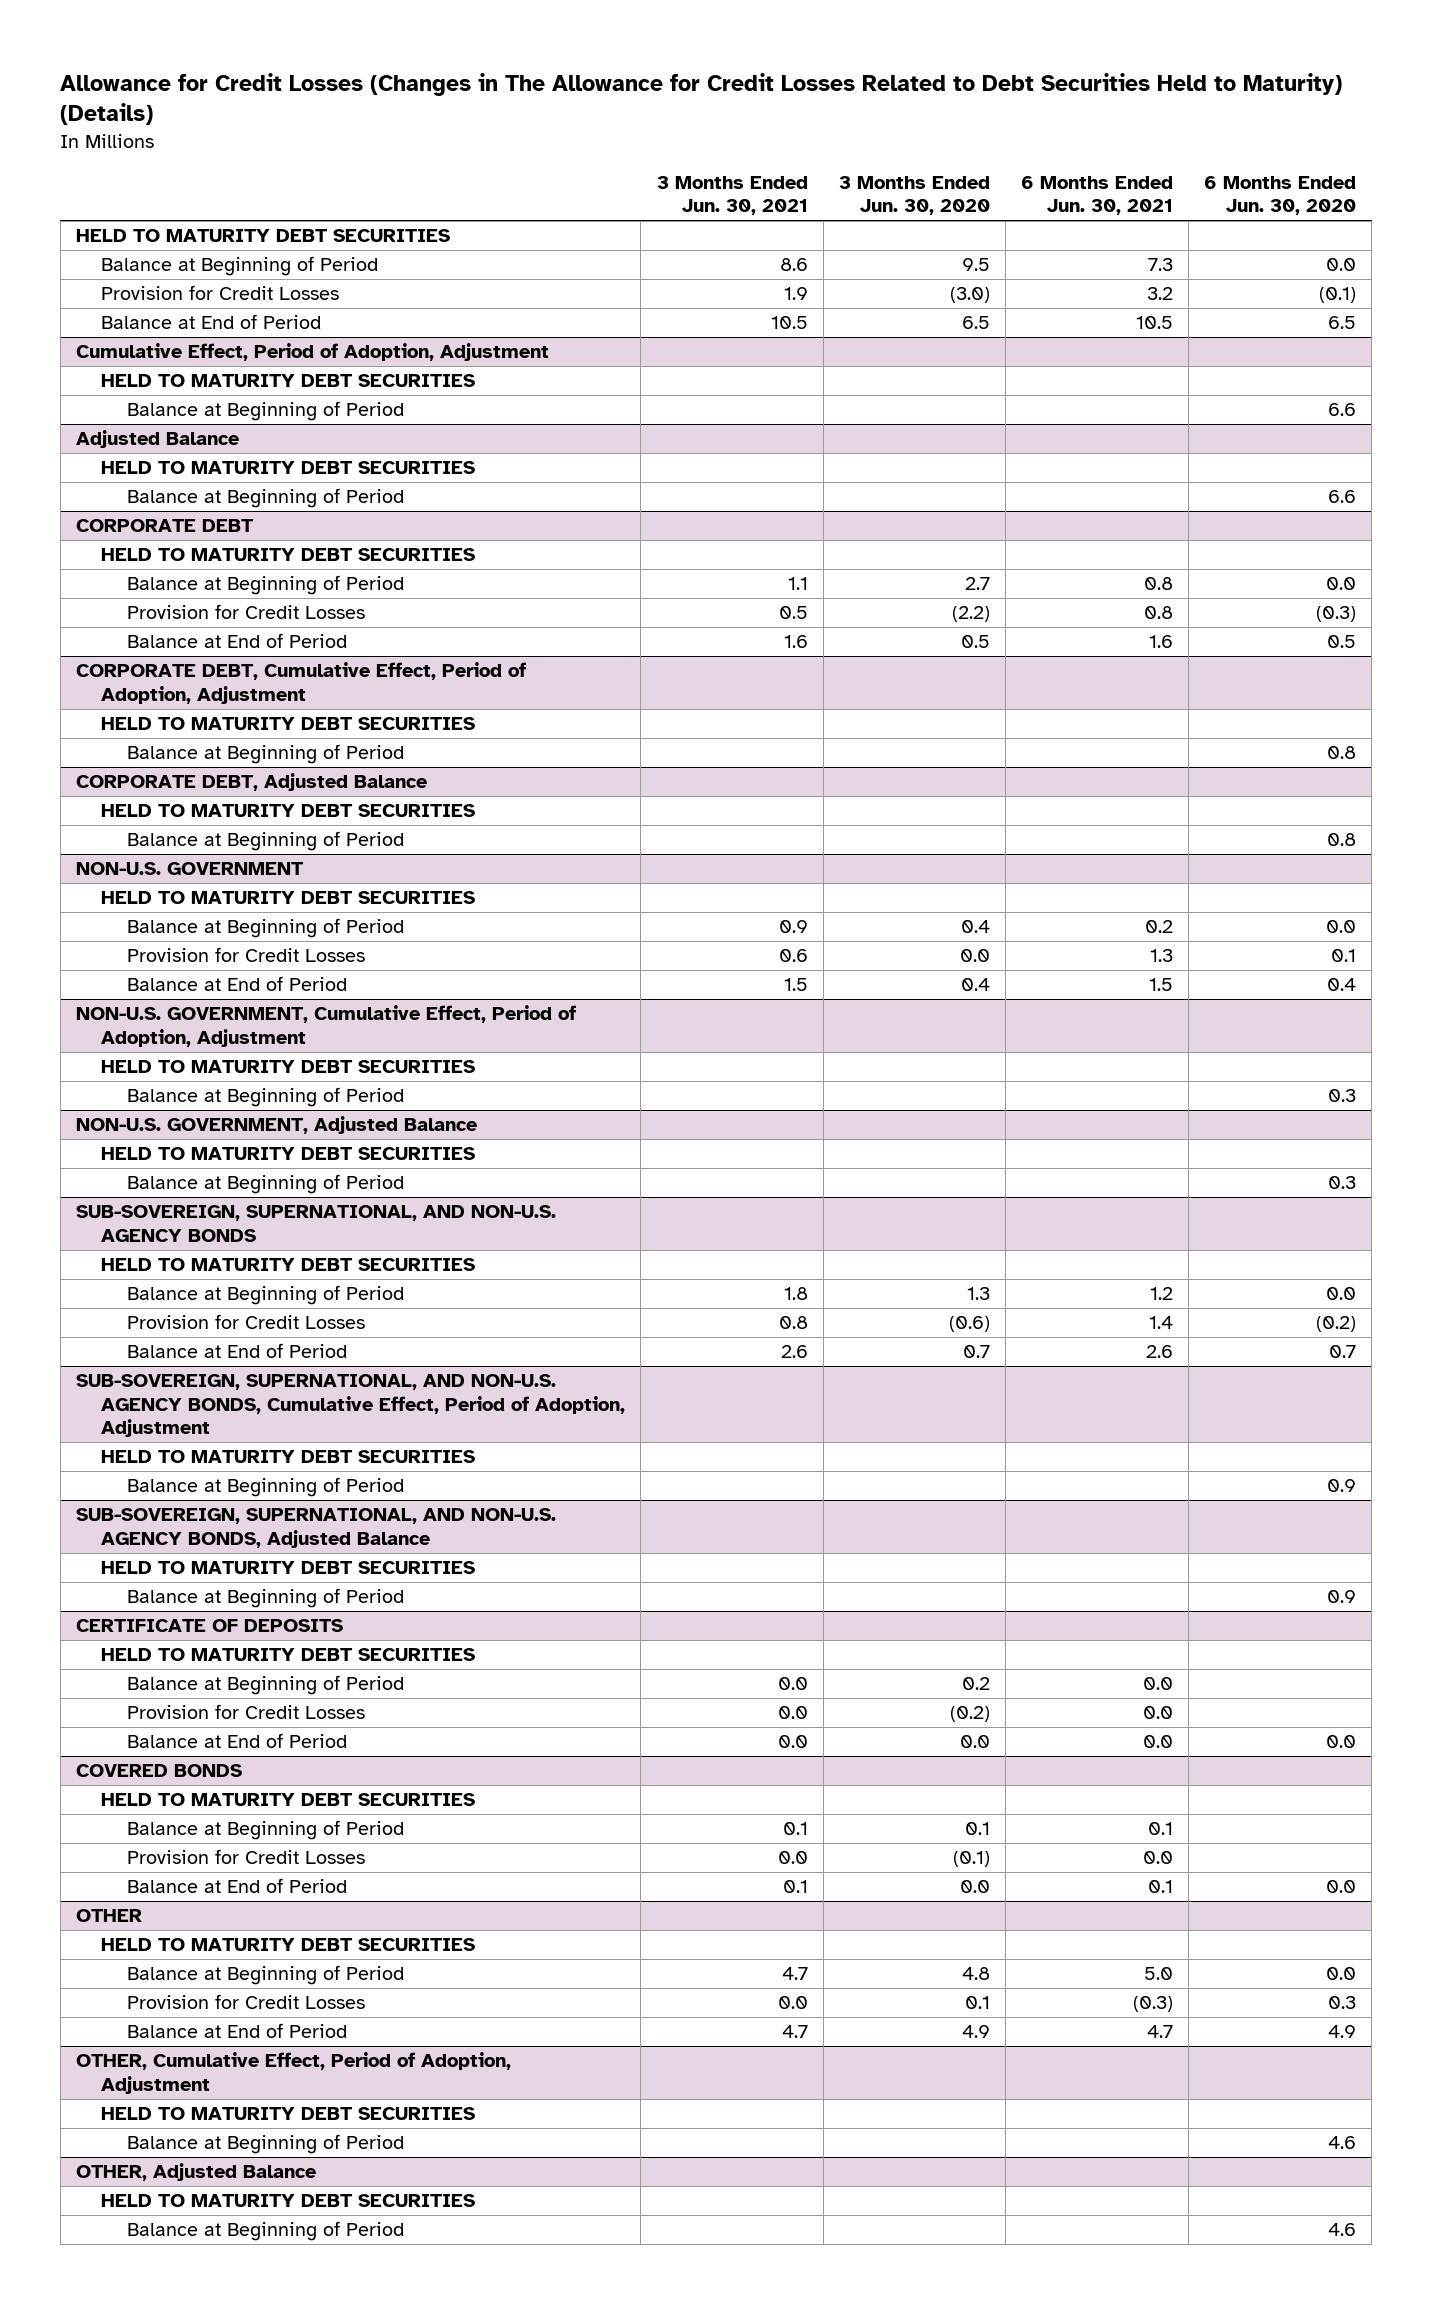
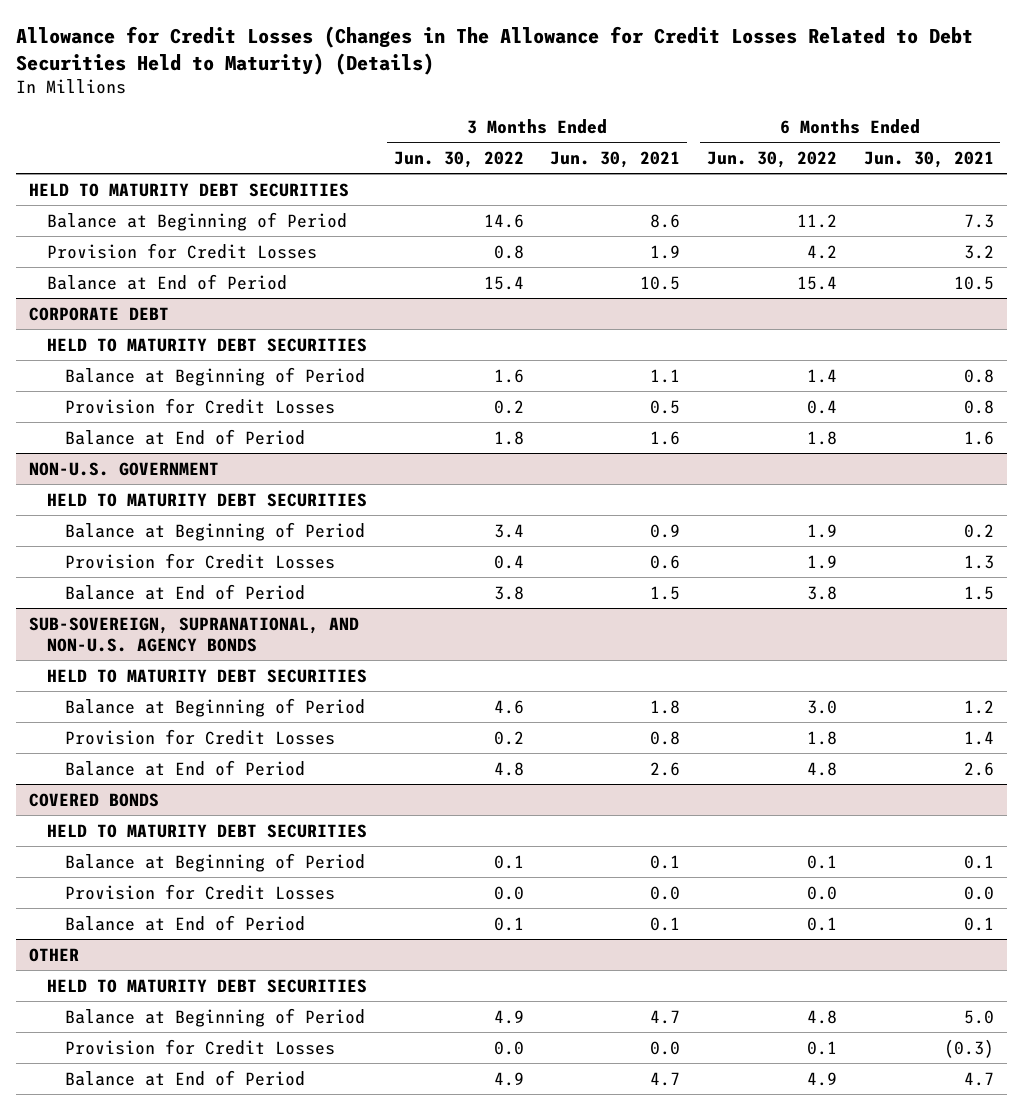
[838,176,990,216] 3 Months Ended Jun. 30, 2020 -> none
[1203,176,1356,216] 6 Months Ended Jun. 30, 2020 -> none
none -> [393,150,524,168] Jun. 30, 2022
none -> [707,150,838,168] Jun. 30, 2022
[75,343,549,362] Cumulative Effect, Period of Adoption, Adjustment -> none
[101,374,476,388] HELD TO MATURITY DEBT SECURITIES -> none
[127,401,405,422] Balance at Beginning of Period -> none
[75,430,239,449] Adjusted Balance -> none
[101,461,476,475] HELD TO MATURITY DEBT SECURITIES -> none
[127,488,405,509] Balance at Beginning of Period -> none
[75,662,526,704] CORPORATE DEBT, Cumulative Effect, Period of Adoption, Adjustment -> none
[101,717,476,731] HELD TO MATURITY DEBT SECURITIES -> none
[127,744,405,765] Balance at Beginning of Period -> none
[75,773,427,792] CORPORATE DEBT, Adjusted Balance -> none
[101,804,476,818] HELD TO MATURITY DEBT SECURITIES -> none
[127,831,405,852] Balance at Beginning of Period -> none
[75,1005,576,1047] NON-U.S. GOVERNMENT, Cumulative Effect, Period of Adoption, Adjustment -> none
[101,1060,476,1074] HELD TO MATURITY DEBT SECURITIES -> none
[127,1087,405,1108] Balance at Beginning of Period -> none
[75,1116,477,1135] NON-U.S. GOVERNMENT, Adjusted Balance -> none
[101,1147,476,1161] HELD TO MATURITY DEBT SECURITIES -> none
[127,1174,405,1195] Balance at Beginning of Period -> none
[75,1205,556,1242] SUB-SOVEREIGN, SUPERNATIONAL, AND NON-U.S. AGENCY BONDS -> [28,616,359,652] SUB-SOVEREIGN, SUPRANATIONAL, AND NON-U.S. AGENCY BONDS
[75,1374,626,1438] SUB-SOVEREIGN, SUPERNATIONAL, AND NON-U.S. AGENCY BONDS, Cumulative Effect, Period of Adoption, Adjustment -> none
[101,1450,476,1464] HELD TO MATURITY DEBT SECURITIES -> none
[127,1477,405,1498] Balance at Beginning of Period -> none
[75,1508,556,1548] SUB-SOVEREIGN, SUPERNATIONAL, AND NON-U.S. AGENCY BONDS, Adjusted Balance -> none
[101,1561,476,1575] HELD TO MATURITY DEBT SECURITIES -> none
[127,1588,405,1609] Balance at Beginning of Period -> none
[75,1619,343,1633] CERTIFICATE OF DEPOSITS -> none
[101,1648,476,1662] HELD TO MATURITY DEBT SECURITIES -> none
[127,1675,405,1696] Balance at Beginning of Period -> none
[127,1704,366,1720] Provision for Credit Losses -> none
[127,1733,348,1749] Balance at End of Period -> none
[75,2052,511,2094] OTHER, Cumulative Effect, Period of Adoption, Adjustment -> none
[101,2107,476,2121] HELD TO MATURITY DEBT SECURITIES -> none
[127,2134,405,2155] Balance at Beginning of Period -> none
[75,2163,316,2182] OTHER, Adjusted Balance -> none
[101,2194,476,2208] HELD TO MATURITY DEBT SECURITIES -> none
[127,2221,405,2242] Balance at Beginning of Period -> none

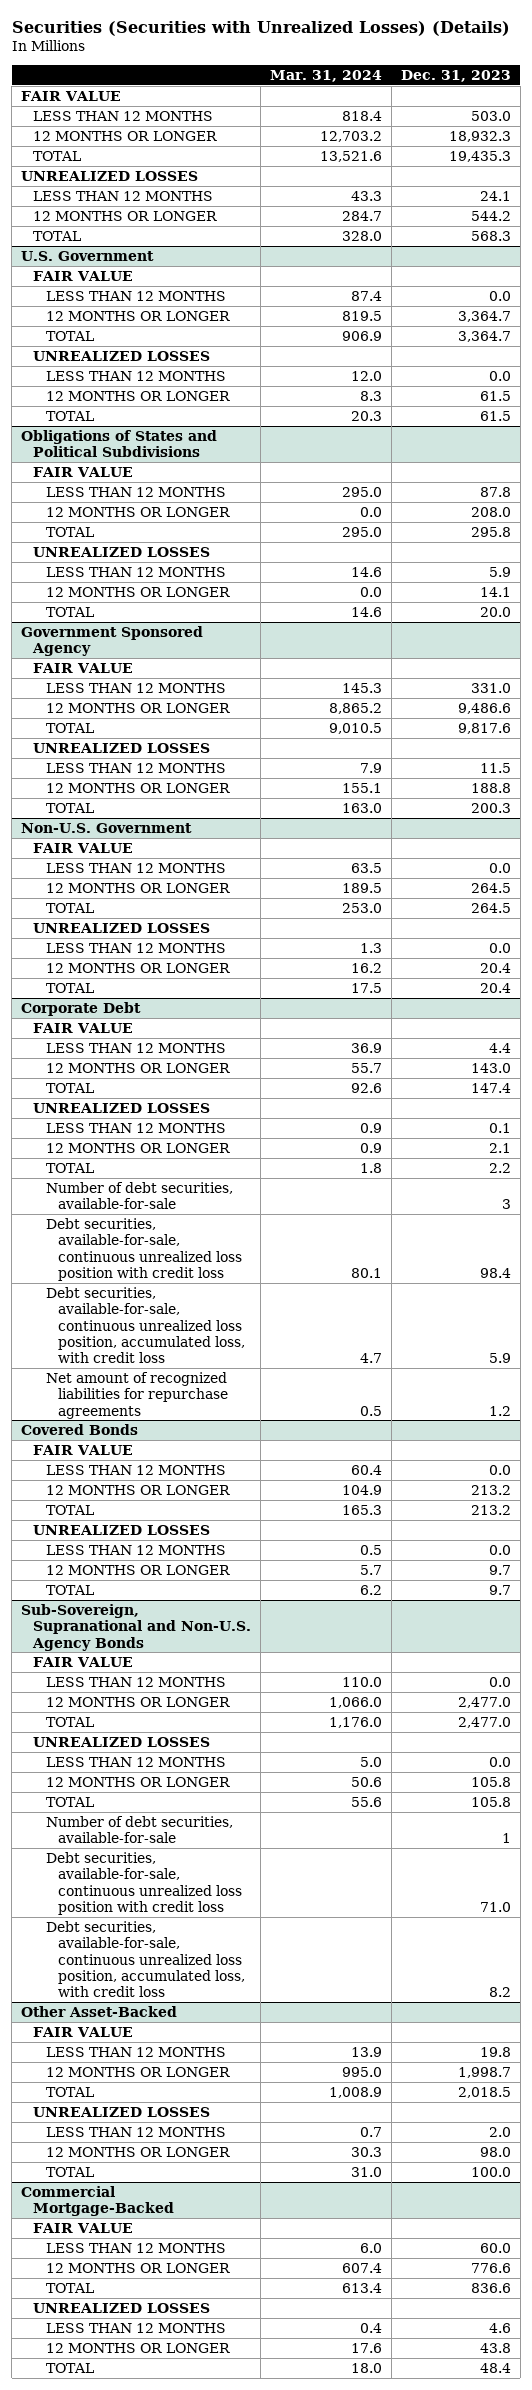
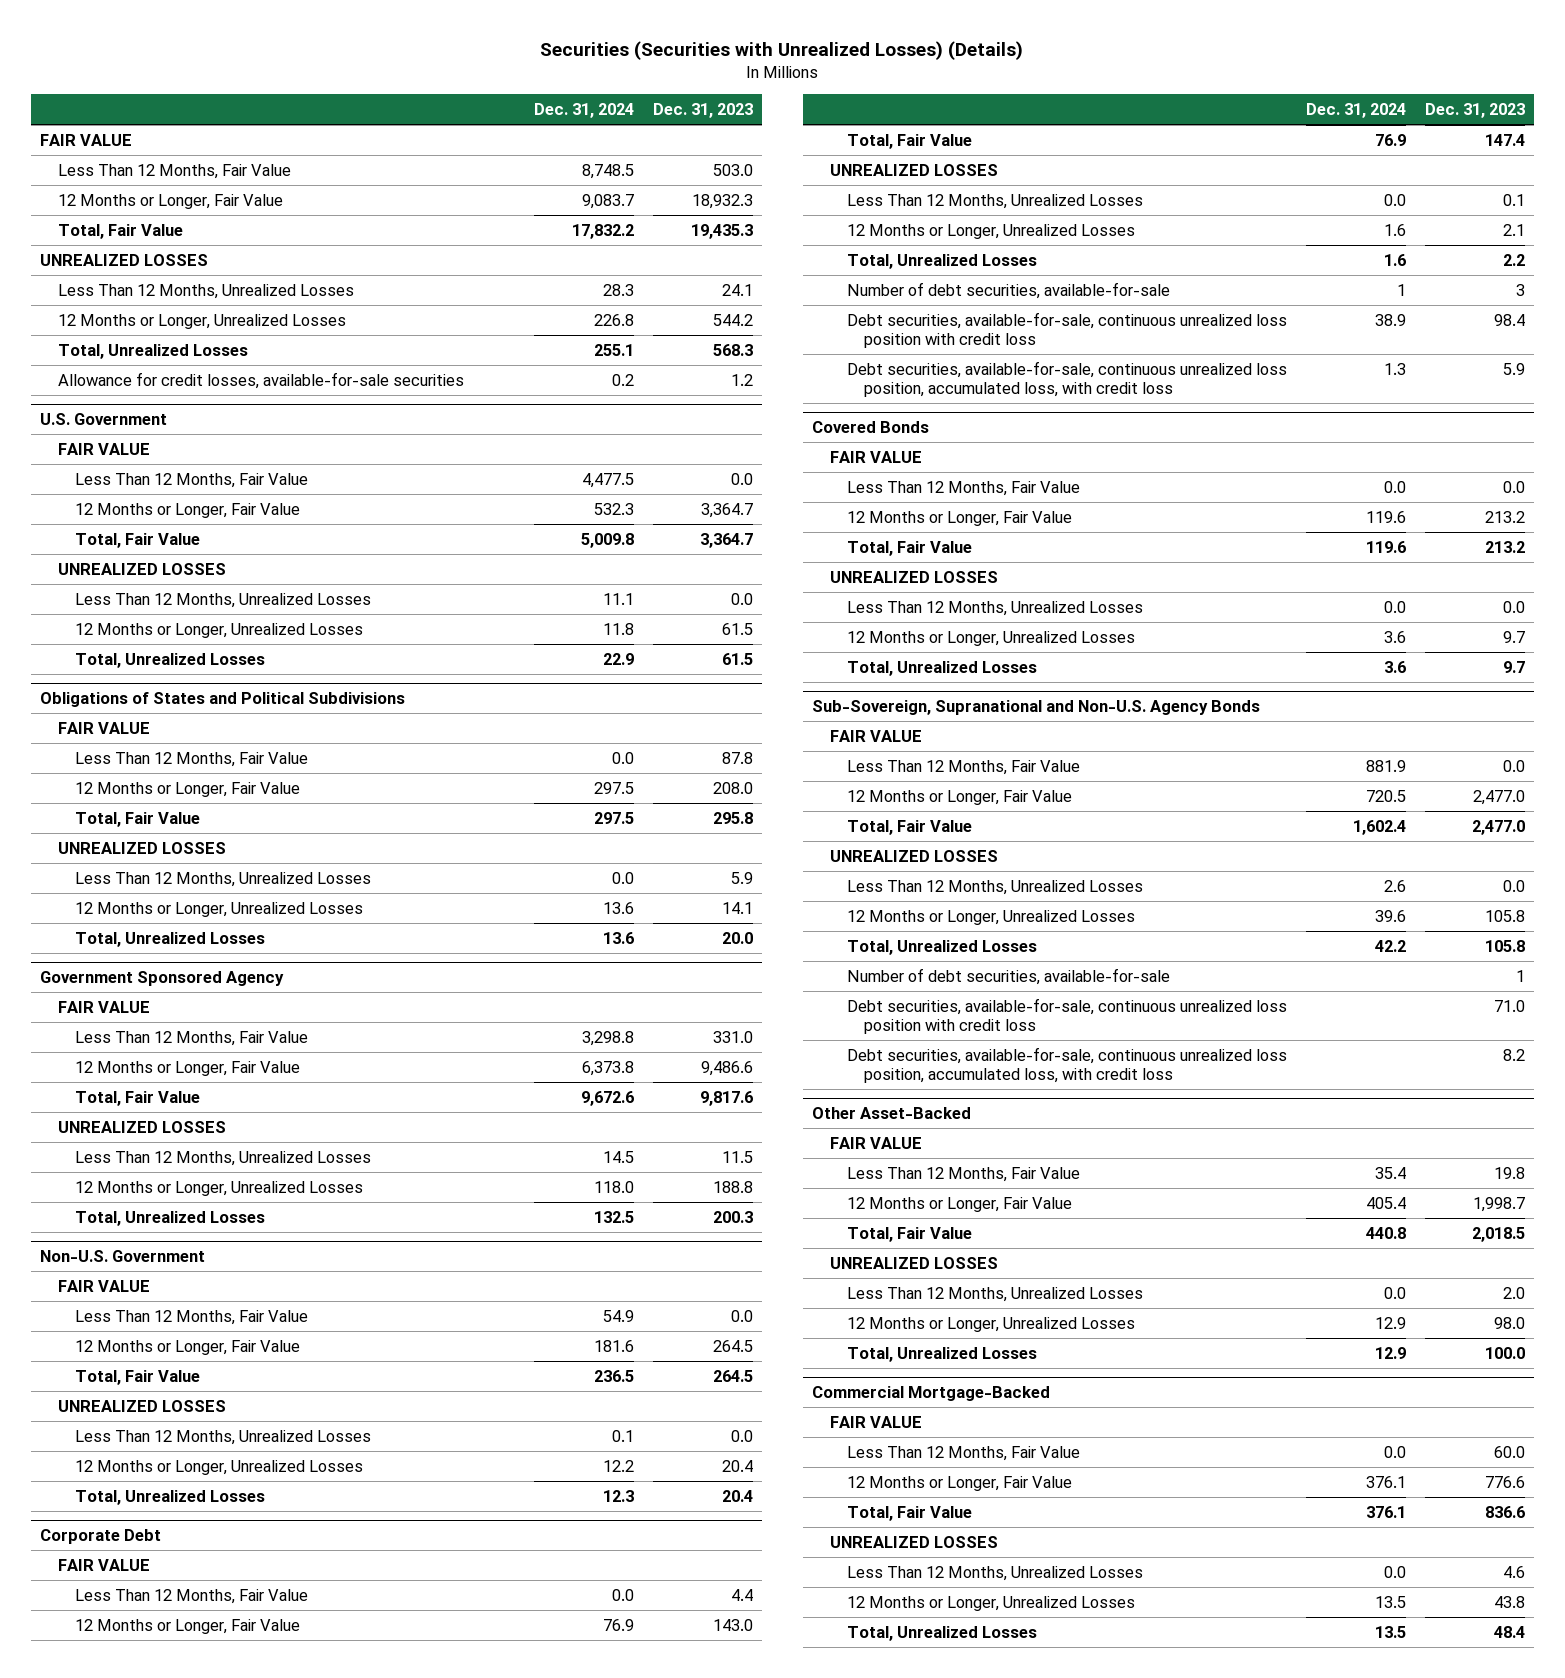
[270,69,383,82] Mar. 31, 2024 -> none
none -> [533,103,634,119] Dec. 31, 2024
[33,110,214,121] LESS THAN 12 MONTHS -> [57,163,291,179] Less Than 12 Months, Fair Value
[33,130,218,141] 12 MONTHS OR LONGER -> [57,193,283,209] 12 Months or Longer, Fair Value
[33,150,82,161] TOTAL -> [57,223,183,239] Total, Fair Value
[33,190,214,201] LESS THAN 12 MONTHS -> [57,283,354,299] Less Than 12 Months, Unrealized Losses
[33,210,218,221] 12 MONTHS OR LONGER -> [57,313,346,329] 12 Months or Longer, Unrealized Losses
[33,230,82,241] TOTAL -> [57,343,248,359] Total, Unrealized Losses
none -> [57,371,464,389] Allowance for credit losses, available-for-sale securities
[45,290,226,301] LESS THAN 12 MONTHS -> [74,472,308,488] Less Than 12 Months, Fair Value
[45,310,230,321] 12 MONTHS OR LONGER -> [74,502,300,518] 12 Months or Longer, Fair Value
[45,330,94,341] TOTAL -> [74,532,200,548] Total, Fair Value
[45,370,226,381] LESS THAN 12 MONTHS -> [74,592,371,608] Less Than 12 Months, Unrealized Losses
[45,390,230,401] 12 MONTHS OR LONGER -> [74,622,363,638] 12 Months or Longer, Unrealized Losses
[45,410,94,421] TOTAL -> [74,652,265,668] Total, Unrealized Losses
[45,486,226,497] LESS THAN 12 MONTHS -> [74,751,308,767] Less Than 12 Months, Fair Value
[45,506,230,517] 12 MONTHS OR LONGER -> [74,781,300,797] 12 Months or Longer, Fair Value
[45,526,94,537] TOTAL -> [74,811,200,827] Total, Fair Value
[45,566,226,577] LESS THAN 12 MONTHS -> [74,871,371,887] Less Than 12 Months, Unrealized Losses
[45,586,230,597] 12 MONTHS OR LONGER -> [74,901,363,917] 12 Months or Longer, Unrealized Losses
[45,606,94,617] TOTAL -> [74,931,265,947] Total, Unrealized Losses
[45,682,226,693] LESS THAN 12 MONTHS -> [74,1030,308,1046] Less Than 12 Months, Fair Value
[45,702,230,713] 12 MONTHS OR LONGER -> [74,1060,300,1076] 12 Months or Longer, Fair Value
[45,722,94,733] TOTAL -> [74,1090,200,1106] Total, Fair Value
[45,762,226,773] LESS THAN 12 MONTHS -> [74,1150,371,1166] Less Than 12 Months, Unrealized Losses
[45,782,230,793] 12 MONTHS OR LONGER -> [74,1180,363,1196] 12 Months or Longer, Unrealized Losses
[45,802,94,813] TOTAL -> [74,1210,265,1226] Total, Unrealized Losses
[45,862,226,873] LESS THAN 12 MONTHS -> [74,1309,308,1325] Less Than 12 Months, Fair Value
[45,882,230,893] 12 MONTHS OR LONGER -> [74,1339,300,1355] 12 Months or Longer, Fair Value
[45,902,94,913] TOTAL -> [74,1369,200,1385] Total, Fair Value
[45,942,226,953] LESS THAN 12 MONTHS -> [74,1429,371,1445] Less Than 12 Months, Unrealized Losses
[45,962,230,973] 12 MONTHS OR LONGER -> [74,1459,363,1475] 12 Months or Longer, Unrealized Losses
[45,982,94,993] TOTAL -> [74,1489,265,1505] Total, Unrealized Losses
[45,1042,226,1053] LESS THAN 12 MONTHS -> [74,1588,308,1604] Less Than 12 Months, Fair Value
[45,1062,230,1073] 12 MONTHS OR LONGER -> [74,1618,300,1634] 12 Months or Longer, Fair Value
[45,1082,94,1093] TOTAL -> [847,133,973,149] Total, Fair Value
[45,1122,226,1133] LESS THAN 12 MONTHS -> [847,193,1144,209] Less Than 12 Months, Unrealized Losses
[45,1142,230,1153] 12 MONTHS OR LONGER -> [847,223,1136,239] 12 Months or Longer, Unrealized Losses
[45,1162,94,1173] TOTAL -> [847,253,1038,269] Total, Unrealized Losses
[45,1371,229,1419] Net amount of recognized liabilities for repurchase agreements -> none
[45,1464,226,1475] LESS THAN 12 MONTHS -> [847,480,1081,496] Less Than 12 Months, Fair Value
[45,1484,230,1495] 12 MONTHS OR LONGER -> [847,510,1073,526] 12 Months or Longer, Fair Value
[45,1504,94,1515] TOTAL -> [847,540,973,556] Total, Fair Value
[45,1544,226,1555] LESS THAN 12 MONTHS -> [847,600,1144,616] Less Than 12 Months, Unrealized Losses
[45,1564,230,1575] 12 MONTHS OR LONGER -> [847,630,1136,646] 12 Months or Longer, Unrealized Losses
[45,1584,94,1595] TOTAL -> [847,660,1038,676] Total, Unrealized Losses
[45,1676,226,1687] LESS THAN 12 MONTHS -> [847,759,1081,775] Less Than 12 Months, Fair Value
[45,1696,230,1707] 12 MONTHS OR LONGER -> [847,789,1073,805] 12 Months or Longer, Fair Value
[45,1716,94,1727] TOTAL -> [847,819,973,835] Total, Fair Value
[45,1756,226,1767] LESS THAN 12 MONTHS -> [847,879,1144,895] Less Than 12 Months, Unrealized Losses
[45,1776,230,1787] 12 MONTHS OR LONGER -> [847,909,1136,925] 12 Months or Longer, Unrealized Losses
[45,1796,94,1807] TOTAL -> [847,939,1038,955] Total, Unrealized Losses
[45,2046,226,2057] LESS THAN 12 MONTHS -> [847,1166,1081,1182] Less Than 12 Months, Fair Value
[45,2066,230,2077] 12 MONTHS OR LONGER -> [847,1196,1073,1212] 12 Months or Longer, Fair Value
[45,2086,94,2097] TOTAL -> [847,1226,973,1242] Total, Fair Value
[45,2126,226,2137] LESS THAN 12 MONTHS -> [847,1286,1144,1302] Less Than 12 Months, Unrealized Losses
[45,2146,230,2157] 12 MONTHS OR LONGER -> [847,1316,1136,1332] 12 Months or Longer, Unrealized Losses
[45,2166,94,2177] TOTAL -> [847,1346,1038,1362] Total, Unrealized Losses
[45,2242,226,2253] LESS THAN 12 MONTHS -> [847,1445,1081,1461] Less Than 12 Months, Fair Value
[45,2262,230,2273] 12 MONTHS OR LONGER -> [847,1475,1073,1491] 12 Months or Longer, Fair Value
[45,2282,94,2293] TOTAL -> [847,1505,973,1521] Total, Fair Value
[45,2322,226,2333] LESS THAN 12 MONTHS -> [847,1565,1144,1581] Less Than 12 Months, Unrealized Losses
[45,2342,230,2353] 12 MONTHS OR LONGER -> [847,1595,1136,1611] 12 Months or Longer, Unrealized Losses
[45,2362,94,2373] TOTAL -> [847,1625,1038,1641] Total, Unrealized Losses

